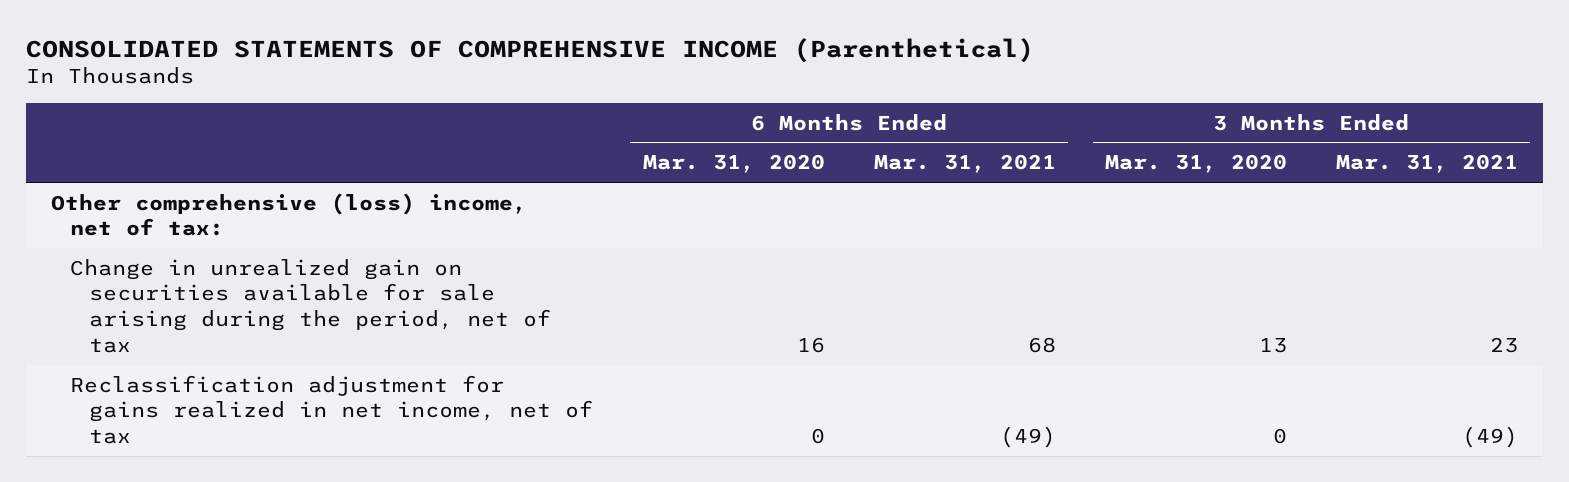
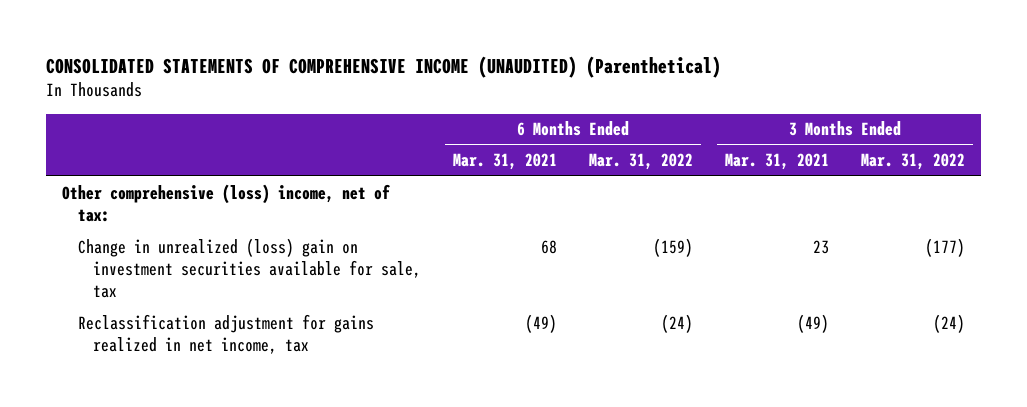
[25,37,1034,63] CONSOLIDATED STATEMENTS OF COMPREHENSIVE INCOME (Parenthetical) -> [46,55,722,78] CONSOLIDATED STATEMENTS OF COMPREHENSIVE INCOME (UNAUDITED) (Parenthetical)
[642,154,825,174] Mar. 31, 2020 -> none
[1104,154,1287,174] Mar. 31, 2020 -> none
none -> [588,153,693,171] Mar. 31, 2022
none -> [860,153,965,171] Mar. 31, 2022
[69,258,552,353] Change in unrealized gain on securities available for sale arising during the period, net of tax -> [77,237,421,299] Change in unrealized (loss) gain on investment securities available for sale, tax
[69,374,594,445] Reclassification adjustment for gains realized in net income, net of tax -> [77,313,374,355] Reclassification adjustment for gains realized in net income, tax

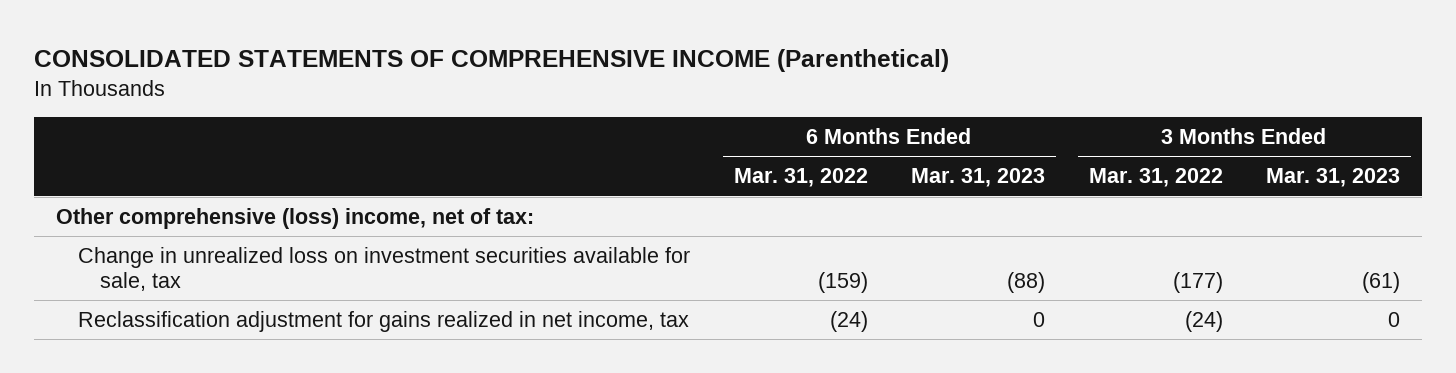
[46,55,722,78] CONSOLIDATED STATEMENTS OF COMPREHENSIVE INCOME (UNAUDITED) (Parenthetical) -> [34,49,950,73] CONSOLIDATED STATEMENTS OF COMPREHENSIVE INCOME (Parenthetical)
[452,153,557,171] Mar. 31, 2021 -> none
[724,153,829,171] Mar. 31, 2021 -> none
none -> [911,168,1046,188] Mar. 31, 2023
none -> [1266,168,1401,188] Mar. 31, 2023
[77,237,421,299] Change in unrealized (loss) gain on investment securities available for sale, tax -> [78,246,691,291] Change in unrealized loss on investment securities available for sale, tax

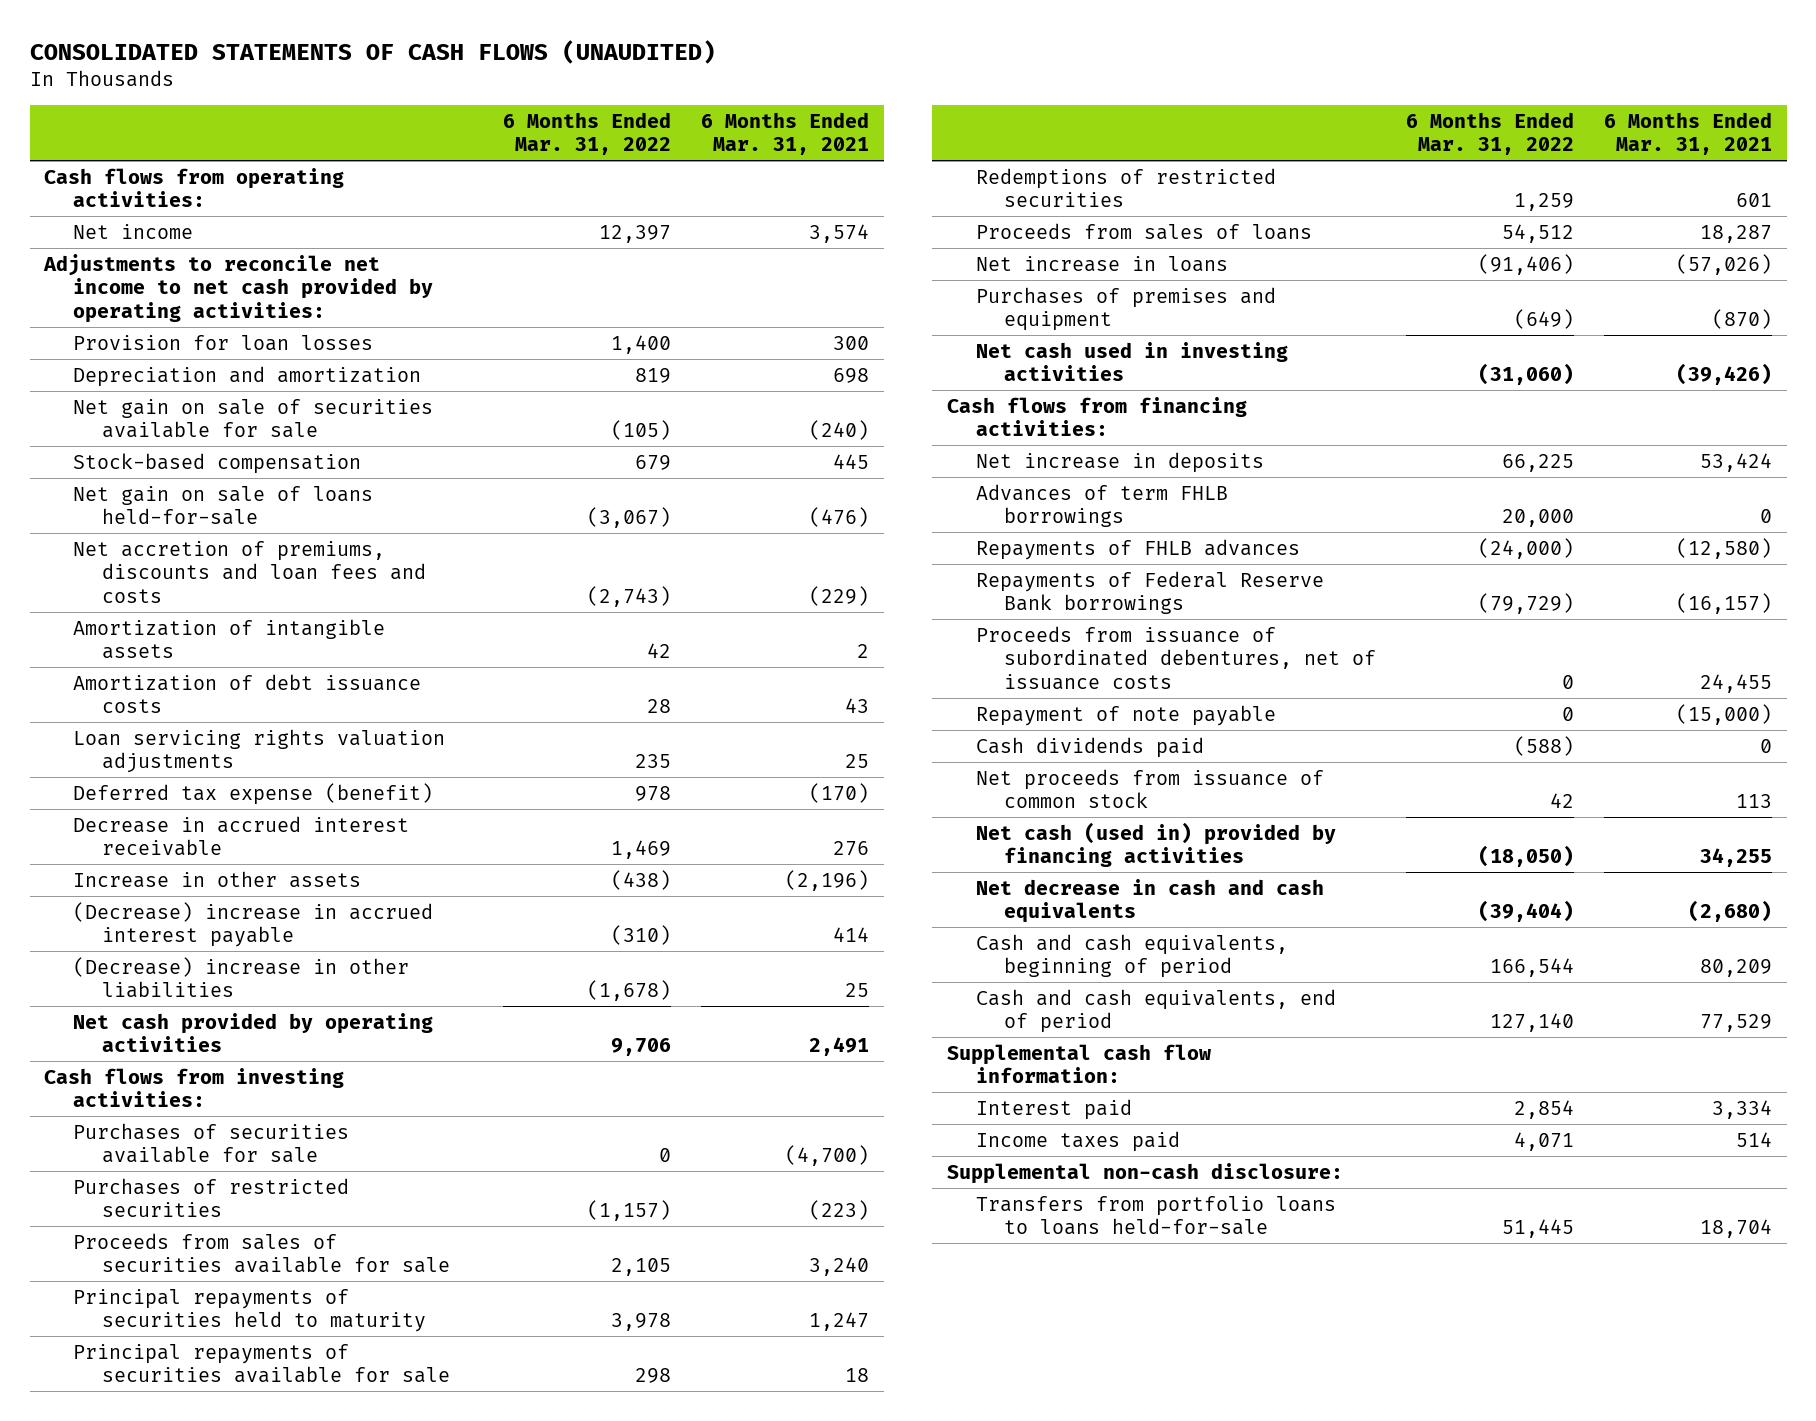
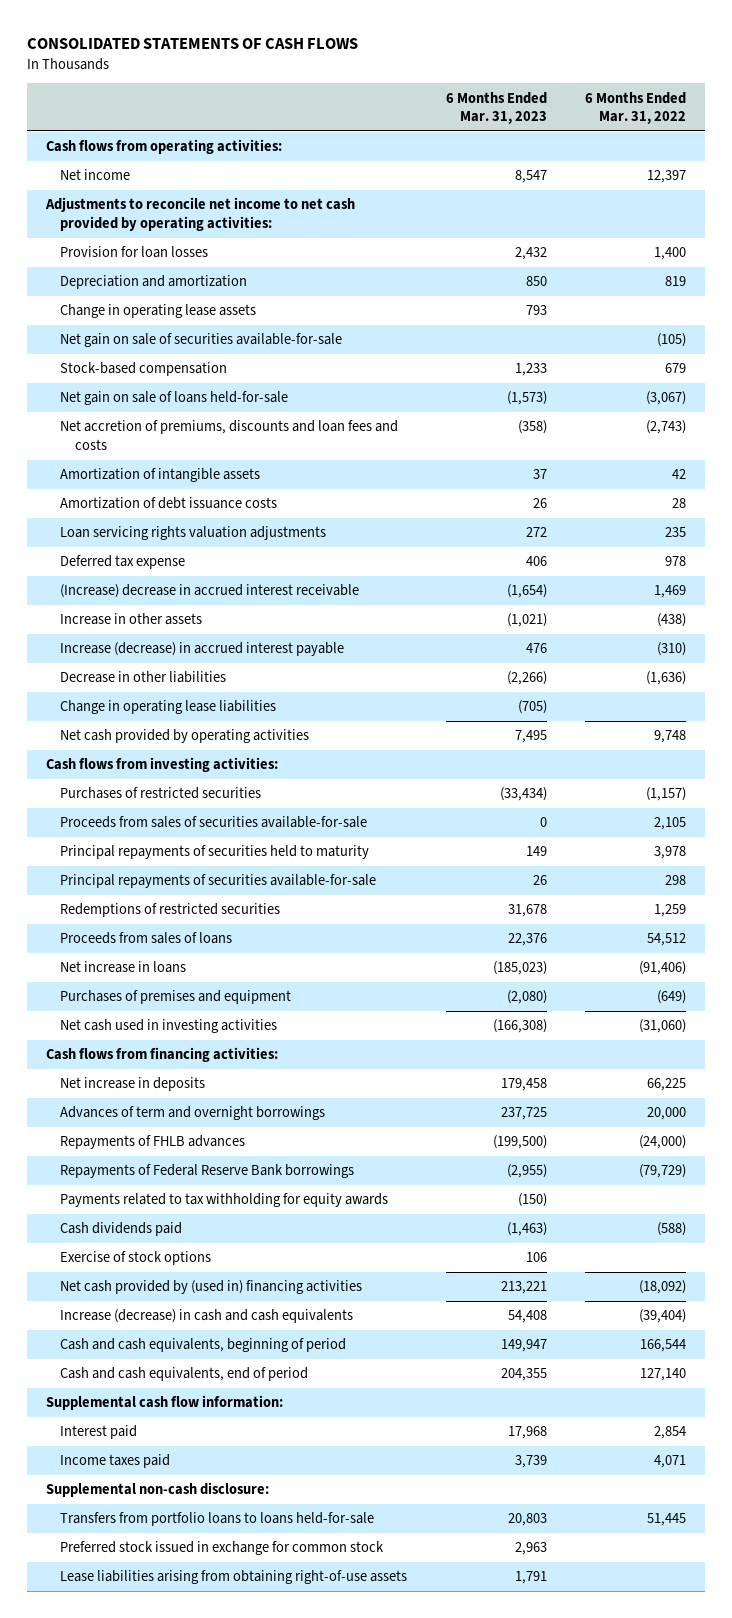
[29,39,716,64] CONSOLIDATED STATEMENTS OF CASH FLOWS (UNAUDITED) -> [26,38,358,50] CONSOLIDATED STATEMENTS OF CASH FLOWS
[700,111,869,156] 6 Months Ended Mar. 31, 2021 -> none
none -> [445,91,547,125] 6 Months Ended Mar. 31, 2023
none -> [60,304,257,319] Change in operating lease assets
[72,398,433,439] Net gain on sale of securities available for sale -> [60,333,343,348] Net gain on sale of securities available-for-sale
[72,782,433,805] Deferred tax expense (benefit) -> [60,555,186,570] Deferred tax expense
[72,815,409,857] Decrease in accrued interest receivable -> [60,584,360,599] (Increase) decrease in accrued interest receivable
[72,901,433,948] (Decrease) increase in accrued interest payable -> [60,642,345,657] Increase (decrease) in accrued interest payable
[72,956,409,999] (Decrease) increase in other liabilities -> [60,671,227,684] Decrease in other liabilities
[587,980,672,1002] (1,678) -> [645,671,686,686] (1,636)
none -> [60,700,277,715] Change in operating lease liabilities
[611,1038,672,1057] 9,706 -> [653,730,686,744] 9,748
[72,1122,349,1164] Purchases of securities available for sale -> none
[72,1232,450,1274] Proceeds from sales of securities available for sale -> [60,816,368,829] Proceeds from sales of securities available-for-sale
[72,1343,450,1384] Principal repayments of securities available for sale -> [60,874,377,889] Principal repayments of securities available-for-sale
[975,483,1228,528] Advances of term FHLB borrowings -> [60,1106,326,1121] Advances of term and overnight borrowings
[975,625,1377,691] Proceeds from issuance of subordinated debentures, net of issuance costs -> none
[975,704,1276,726] Repayment of note payable -> none
none -> [60,1193,389,1208] Payments related to tax withholding for equity awards
[975,768,1324,809] Net proceeds from issuance of common stock -> none
none -> [60,1251,212,1266] Exercise of stock options
[975,821,1336,868] Net cash (used in) provided by financing activities -> [60,1280,363,1295] Net cash provided by (used in) financing activities
[1478,845,1575,868] (18,050) -> [638,1280,686,1295] (18,092)
[975,878,1324,924] Net decrease in cash and cash equivalents -> [60,1309,354,1324] Increase (decrease) in cash and cash equivalents
none -> [60,1541,385,1556] Preferred stock issued in exchange for common stock
none -> [60,1570,408,1585] Lease liabilities arising from obtaining right-of-use assets

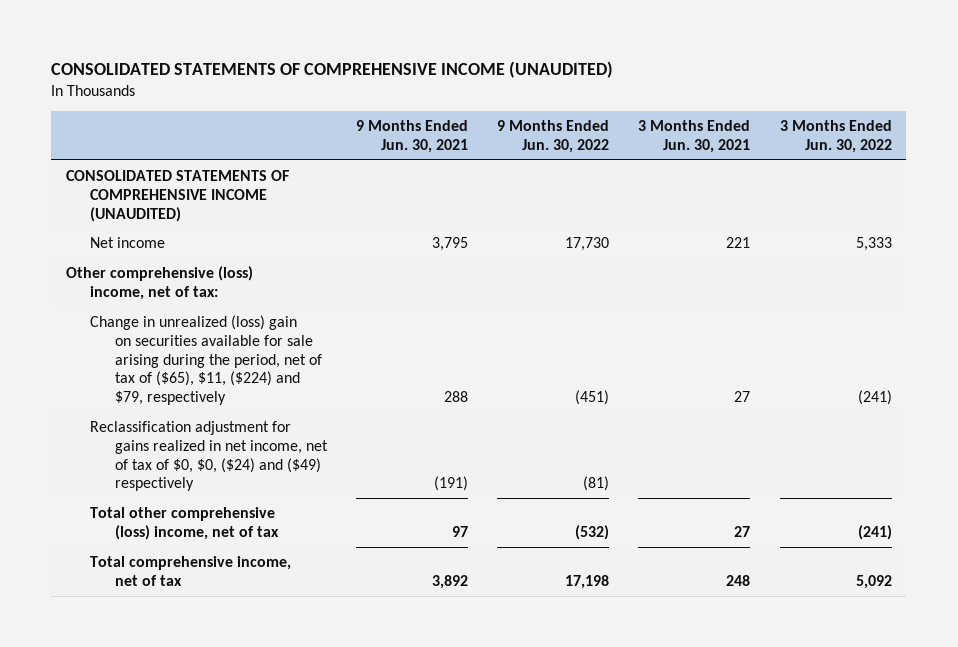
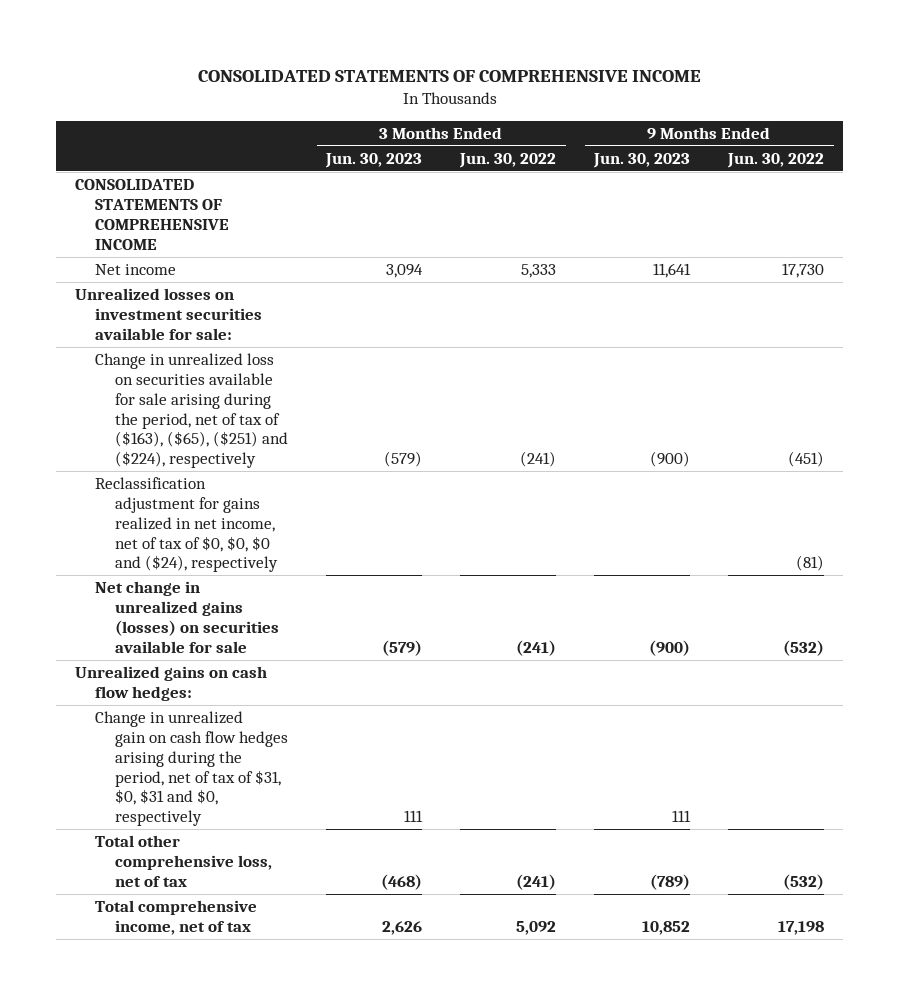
[51,60,614,78] CONSOLIDATED STATEMENTS OF COMPREHENSIVE INCOME (UNAUDITED) -> [197,69,701,82] CONSOLIDATED STATEMENTS OF COMPREHENSIVE INCOME
[355,119,468,153] 9 Months Ended Jun. 30, 2021 -> none
[638,119,751,153] 3 Months Ended Jun. 30, 2021 -> none
none -> [325,152,423,168] Jun. 30, 2023
none -> [593,152,691,168] Jun. 30, 2023
[65,169,289,222] CONSOLIDATED STATEMENTS OF COMPREHENSIVE INCOME (UNAUDITED) -> [75,179,230,250] CONSOLIDATED STATEMENTS OF COMPREHENSIVE INCOME
[65,265,253,300] Other comprehensive (loss) income, net of tax: -> none
none -> [75,288,263,340] Unrealized losses on investment securities available for sale:
[90,314,322,406] Change in unrealized (loss) gain on securities available for sale arising during the period, net of tax of ($65), $11, ($224) and $79, respectively -> [95,353,288,469] Change in unrealized loss on securities available for sale arising during the period, net of tax of ($163), ($65), ($251) and ($224), respectively
[90,420,328,492] Reclassification adjustment for gains realized in net income, net of tax of $0, $0, ($24) and ($49) respectively -> [95,477,278,573] Reclassification adjustment for gains realized in net income, net of tax of $0, $0, $0 and ($24), respectively
none -> [95,581,279,653] Net change in unrealized gains (losses) on securities available for sale
none -> [75,666,268,702] Unrealized gains on cash flow hedges:
none -> [95,711,288,827] Change in unrealized gain on cash flow hedges arising during the period, net of tax of $31, $0, $31 and $0, respectively
[90,506,279,540] Total other comprehensive (loss) income, net of tax -> [95,835,272,887] Total other comprehensive loss, net of tax

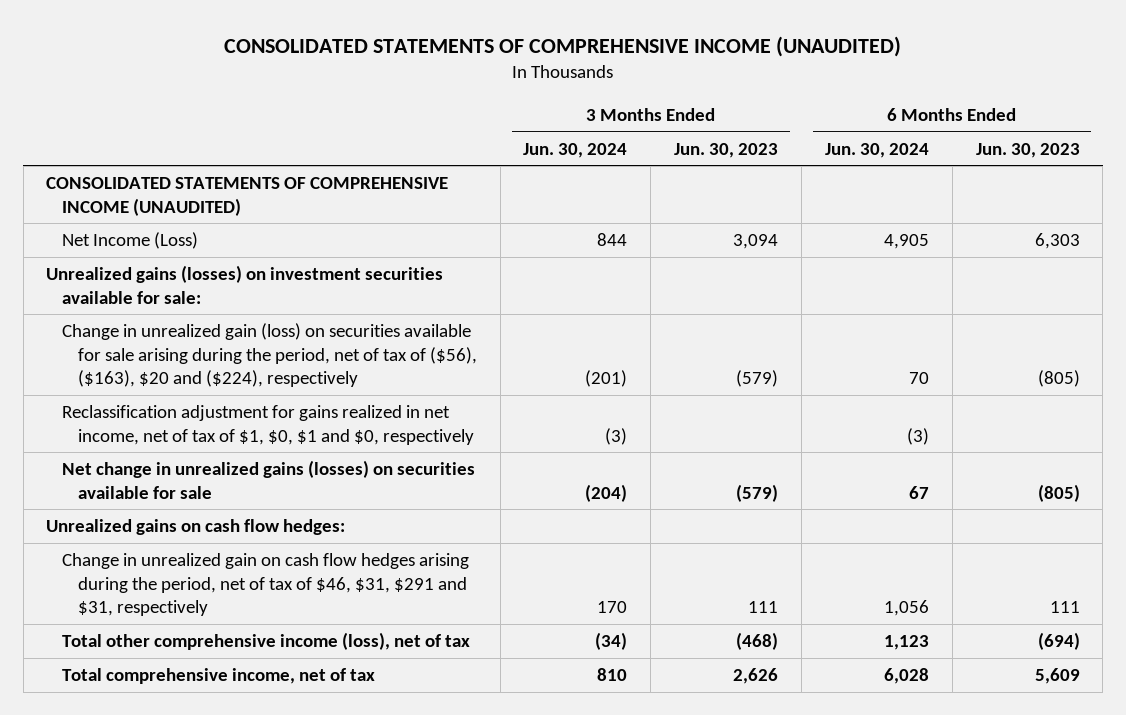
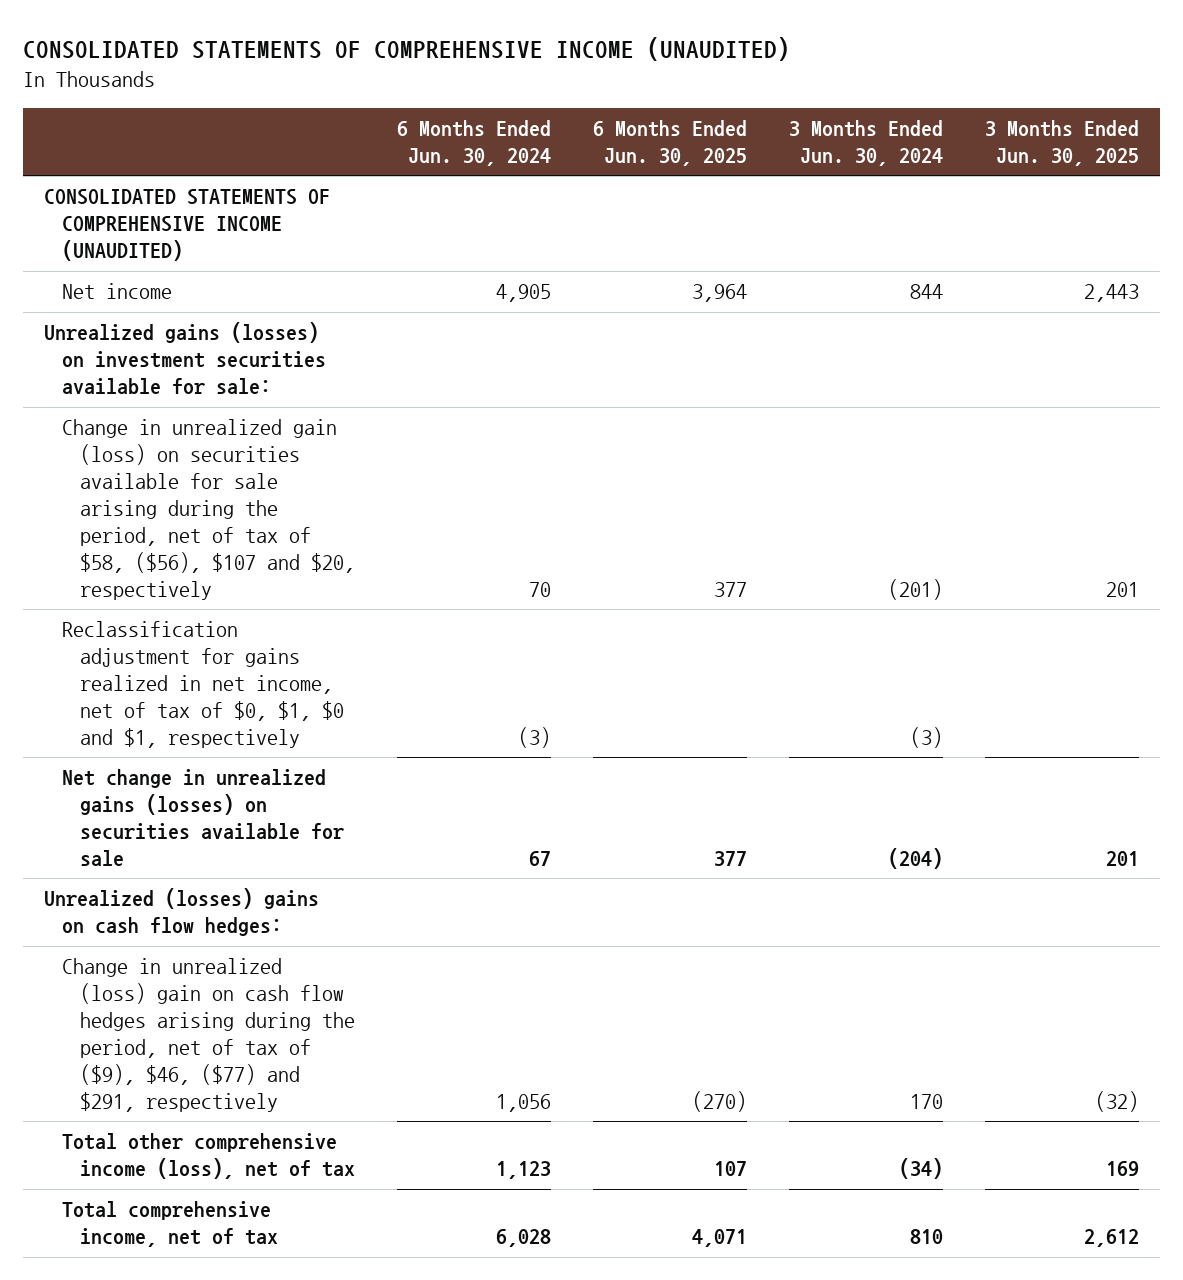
[674,142,779,158] Jun. 30, 2023 -> none
[975,142,1080,158] Jun. 30, 2023 -> none
none -> [592,119,747,166] 6 Months Ended Jun. 30, 2025
none -> [984,119,1139,166] 3 Months Ended Jun. 30, 2025
[62,232,199,250] Net Income (Loss) -> [61,283,172,300] Net income
[62,323,477,387] Change in unrealized gain (loss) on securities available for sale arising during the period, net of tax of ($56), ($163), $20 and ($224), respectively -> [61,419,355,600] Change in unrealized gain (loss) on securities available for sale arising during the period, net of tax of $58, ($56), $107 and $20, respectively
[62,405,474,445] Reclassification adjustment for gains realized in net income, net of tax of $1, $0, $1 and $0, respectively -> [61,621,344,748] Reclassification adjustment for gains realized in net income, net of tax of $0, $1, $0 and $1, respectively
[46,519,346,536] Unrealized gains on cash flow hedges: -> [43,888,319,937] Unrealized (losses) gains on cash flow hedges:
[62,553,470,616] Change in unrealized gain on cash flow hedges arising during the period, net of tax of $46, $31, $291 and $31, respectively -> [61,958,355,1112] Change in unrealized (loss) gain on cash flow hedges arising during the period, net of tax of ($9), $46, ($77) and $291, respectively

